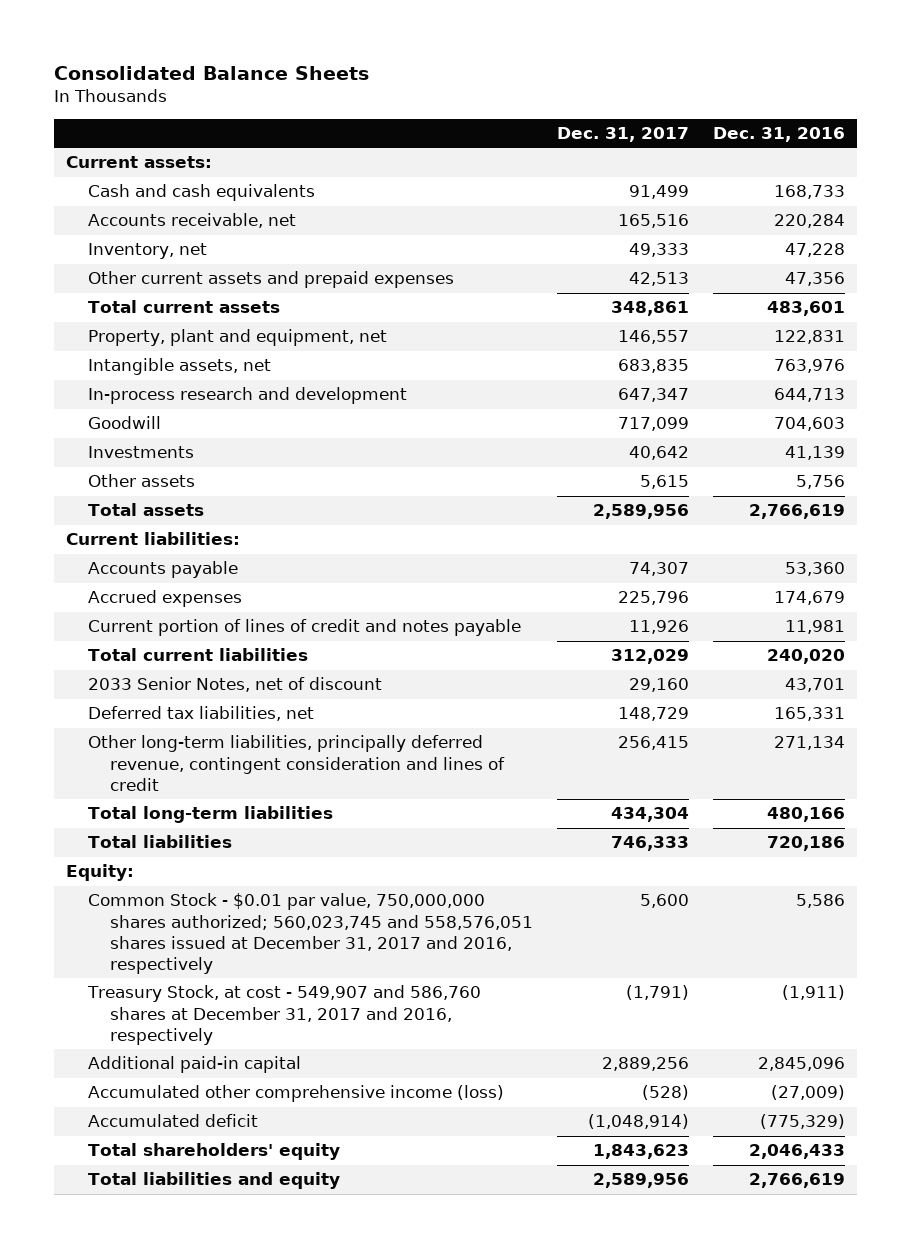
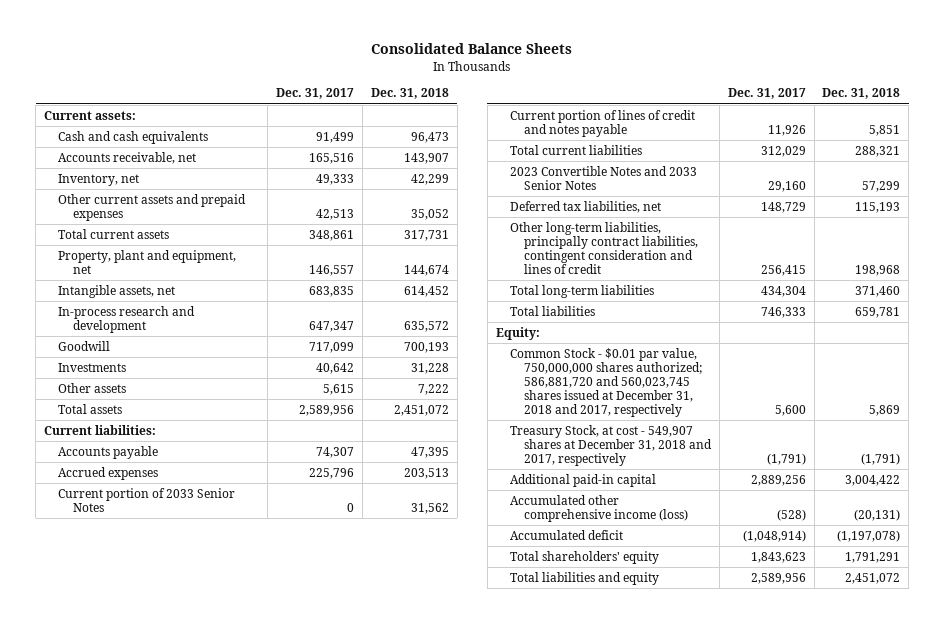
[713,126,846,142] Dec. 31, 2016 -> none
none -> [370,88,449,100] Dec. 31, 2018
none -> [58,487,236,512] Current portion of 2033 Senior Notes
[88,677,383,693] 2033 Senior Notes, net of discount -> [509,165,697,190] 2023 Convertible Notes and 2033 Senior Notes
[88,735,506,791] Other long-term liabilities, principally deferred revenue, contingent consideration and lines of credit -> [509,221,699,275] Other long-term liabilities, principally contract liabilities, contingent consideration and lines of credit
[88,893,534,975] Common Stock - $0.01 par value, 750,000,000 shares authorized; 560,023,745 and 558,576,051 shares issued at December 31, 2017 and 2016, respectively -> [509,347,703,418] Common Stock - $0.01 par value, 750,000,000 shares authorized; 586,881,720 and 560,023,745 shares issued at December 31, 2018 and 2017, respectively
[87,985,482,1045] Treasury Stock, at cost - 549,907 and 586,760 shares at December 31, 2017 and 2016, respectively -> [509,424,713,466] Treasury Stock, at cost - 549,907 shares at December 31, 2018 and 2017, respectively

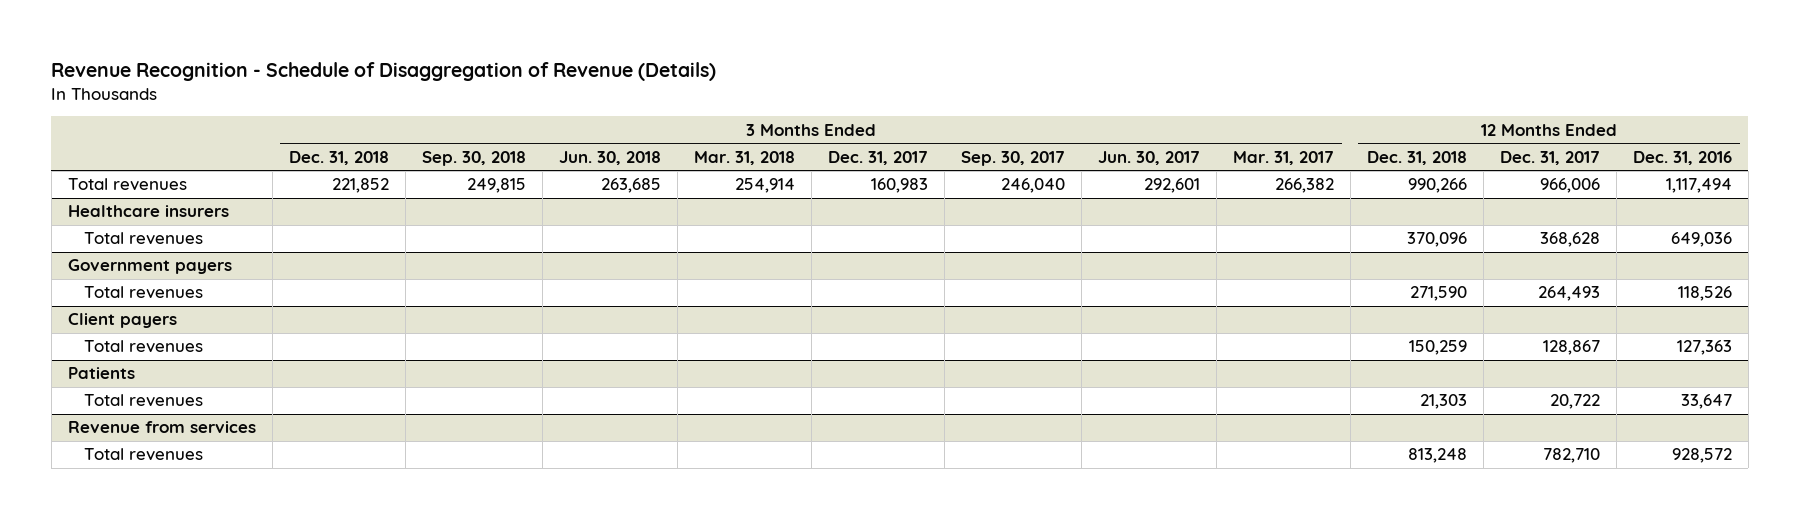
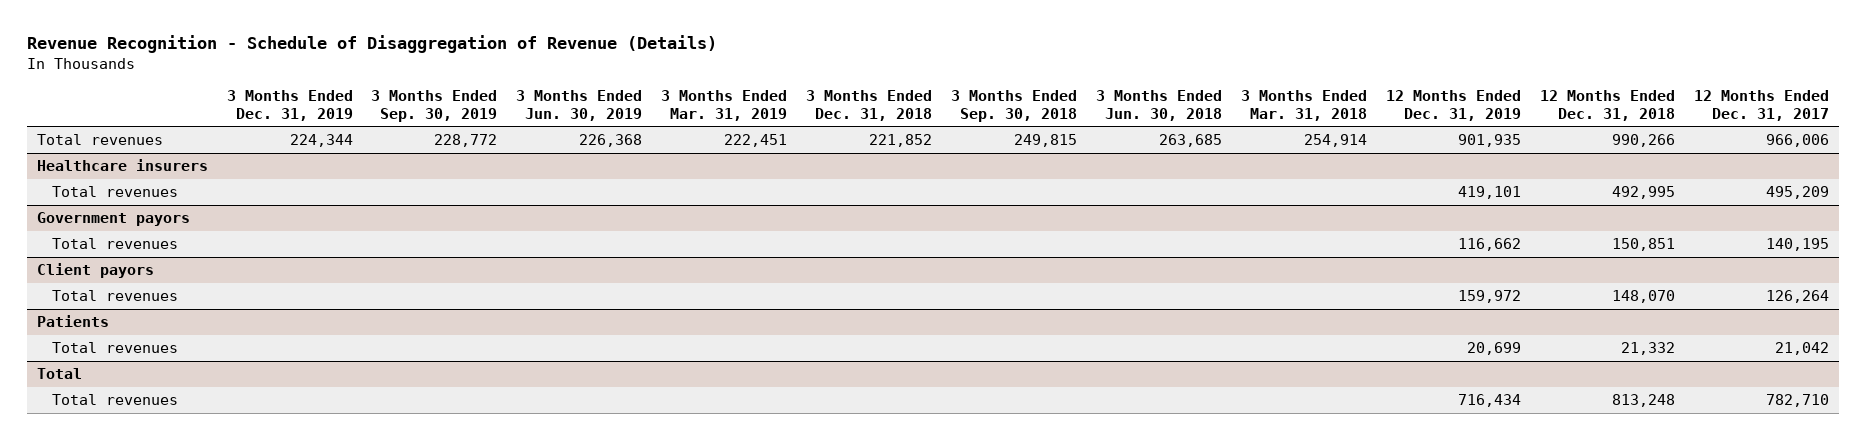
[827,150,928,165] Dec. 31, 2017 -> none
[960,150,1065,166] Sep. 30, 2017 -> none
[1097,150,1200,165] Jun. 30, 2017 -> none
[1232,150,1334,165] Mar. 31, 2017 -> none
[1632,150,1732,165] Dec. 31, 2016 -> none
none -> [226,89,353,121] 3 Months Ended Dec. 31, 2019
none -> [371,89,498,122] 3 Months Ended Sep. 30, 2019
none -> [516,89,643,121] 3 Months Ended Jun. 30, 2019
none -> [661,89,788,121] 3 Months Ended Mar. 31, 2019
none -> [1386,89,1522,121] 12 Months Ended Dec. 31, 2019
[1406,232,1467,248] 370,096 -> [1612,186,1676,200] 492,995
[1539,232,1600,248] 368,628 -> [1766,186,1830,200] 495,209
[67,259,232,275] Government payers -> [36,212,190,227] Government payors
[1409,286,1467,302] 271,590 -> [1612,238,1676,252] 150,851
[1537,286,1600,302] 264,493 -> [1766,238,1830,252] 140,195
[67,313,177,329] Client payers -> [36,263,154,279] Client payors
[1408,340,1467,356] 150,259 -> [1612,290,1676,304] 148,070
[1542,340,1600,356] 128,867 -> [1766,290,1830,304] 126,264
[1419,394,1467,410] 21,303 -> [1621,342,1676,356] 21,332
[1549,394,1600,410] 20,722 -> [1775,342,1830,356] 21,042
[67,421,256,434] Revenue from services -> [36,368,82,380] Total

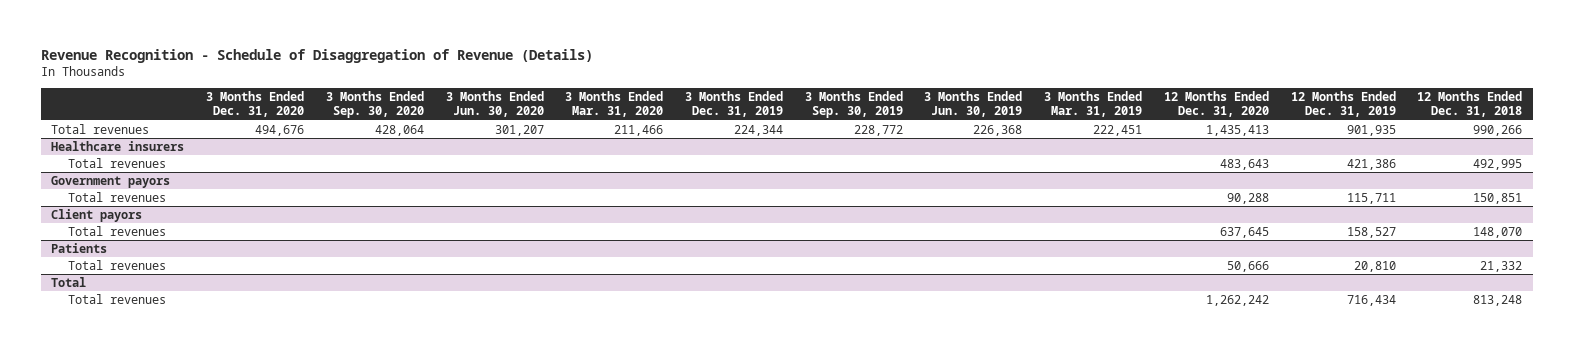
[806,89,933,121] 3 Months Ended Dec. 31, 2018 -> none
[951,89,1078,122] 3 Months Ended Sep. 30, 2018 -> none
[1096,89,1223,121] 3 Months Ended Jun. 30, 2018 -> none
[1241,89,1368,121] 3 Months Ended Mar. 31, 2018 -> none
[1694,89,1830,121] 12 Months Ended Dec. 31, 2017 -> none
none -> [206,91,305,118] 3 Months Ended Dec. 31, 2020
none -> [325,91,424,119] 3 Months Ended Sep. 30, 2020
none -> [445,91,544,118] 3 Months Ended Jun. 30, 2020
none -> [565,91,664,118] 3 Months Ended Mar. 31, 2020
none -> [1163,91,1269,118] 12 Months Ended Dec. 31, 2020
[1458,186,1522,200] 419,101 -> [1346,159,1396,171] 421,386
[1458,238,1522,252] 116,662 -> [1346,193,1396,205] 115,711
[1458,290,1522,304] 159,972 -> [1346,227,1396,239] 158,527
[1467,342,1522,356] 20,699 -> [1353,261,1396,273] 20,810

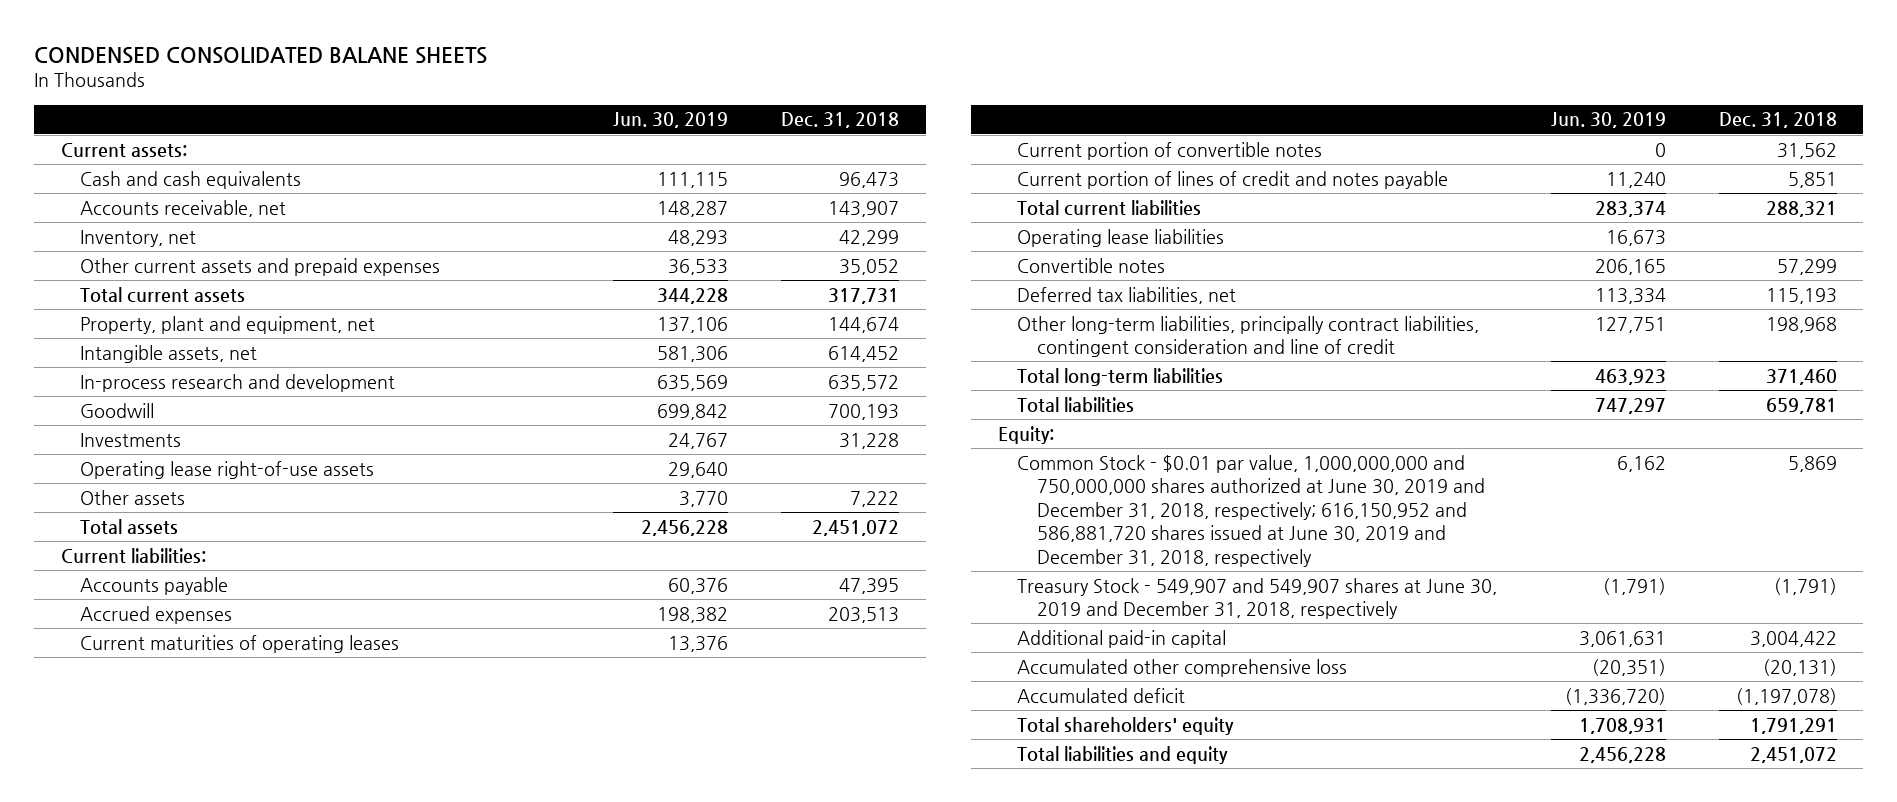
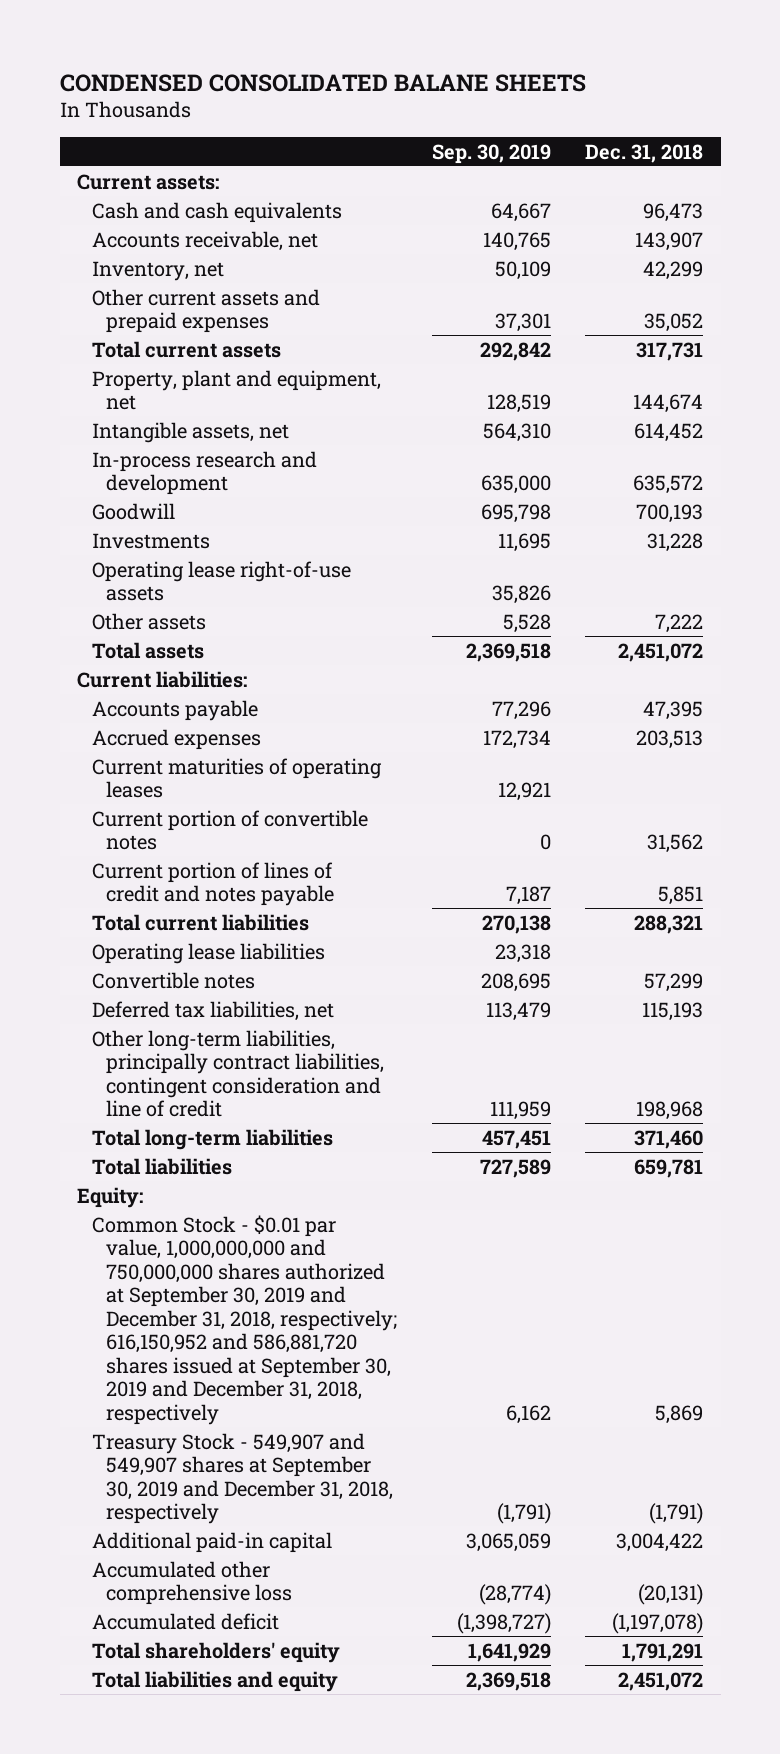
[613,112,729,129] Jun. 30, 2019 -> none
none -> [431,143,551,164] Sep. 30, 2019
[1017,454,1485,567] Common Stock - $0.01 par value, 1,000,000,000 and 750,000,000 shares authorized at June 30, 2019 and December 31, 2018, respectively; 616,150,952 and 586,881,720 shares issued at June 30, 2019 and December 31, 2018, respectively -> [91,1214,398,1425] Common Stock - $0.01 par value, 1,000,000,000 and 750,000,000 shares authorized at September 30, 2019 and December 31, 2018, respectively; 616,150,952 and 586,881,720 shares issued at September 30, 2019 and December 31, 2018, respectively
[1017,577,1498,620] Treasury Stock - 549,907 and 549,907 shares at June 30, 2019 and December 31, 2018, respectively -> [91,1432,394,1525] Treasury Stock - 549,907 and 549,907 shares at September 30, 2019 and December 31, 2018, respectively

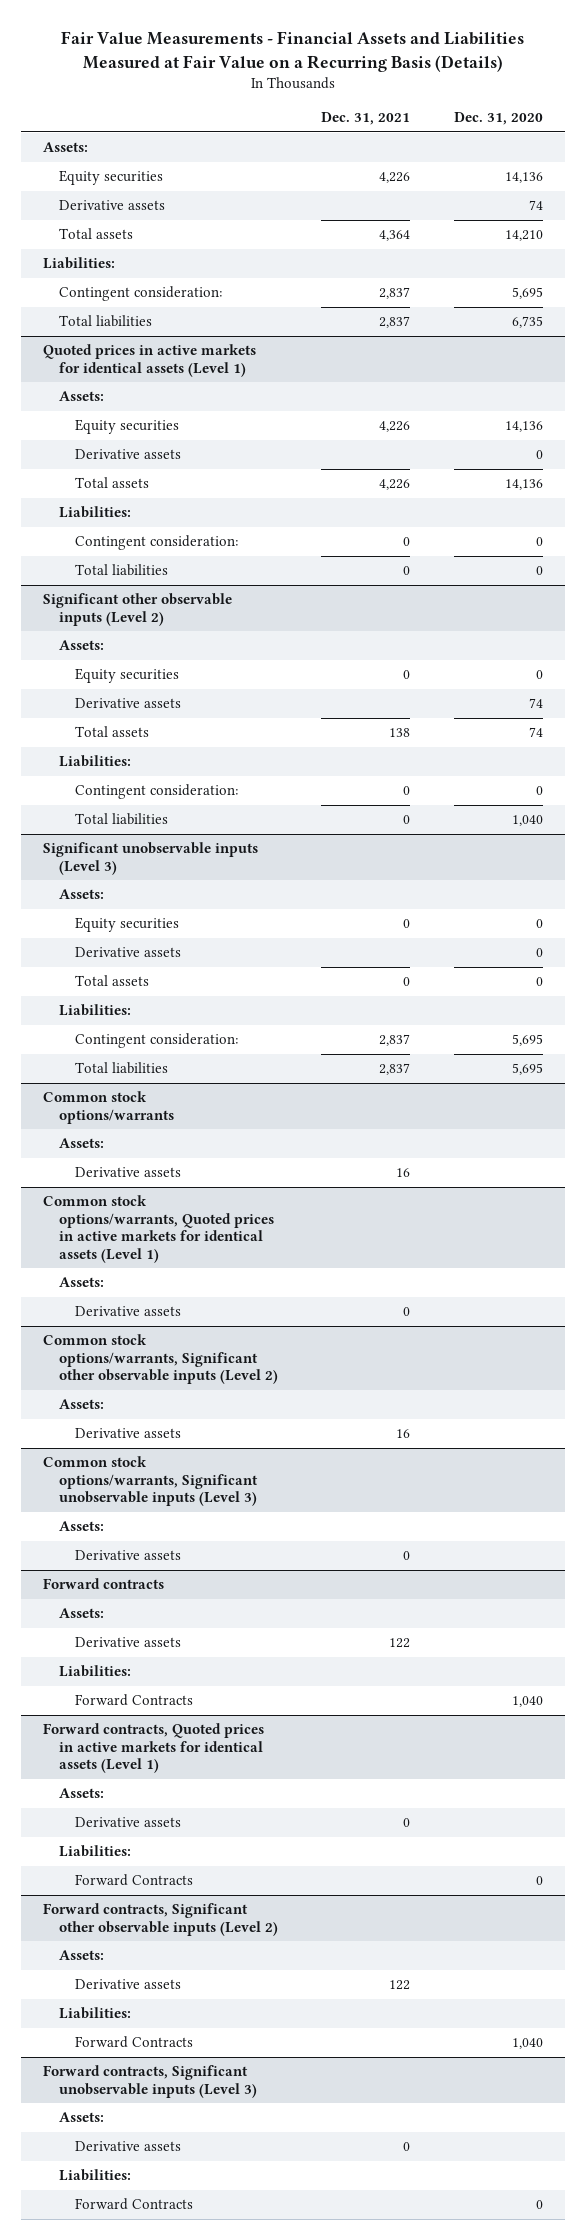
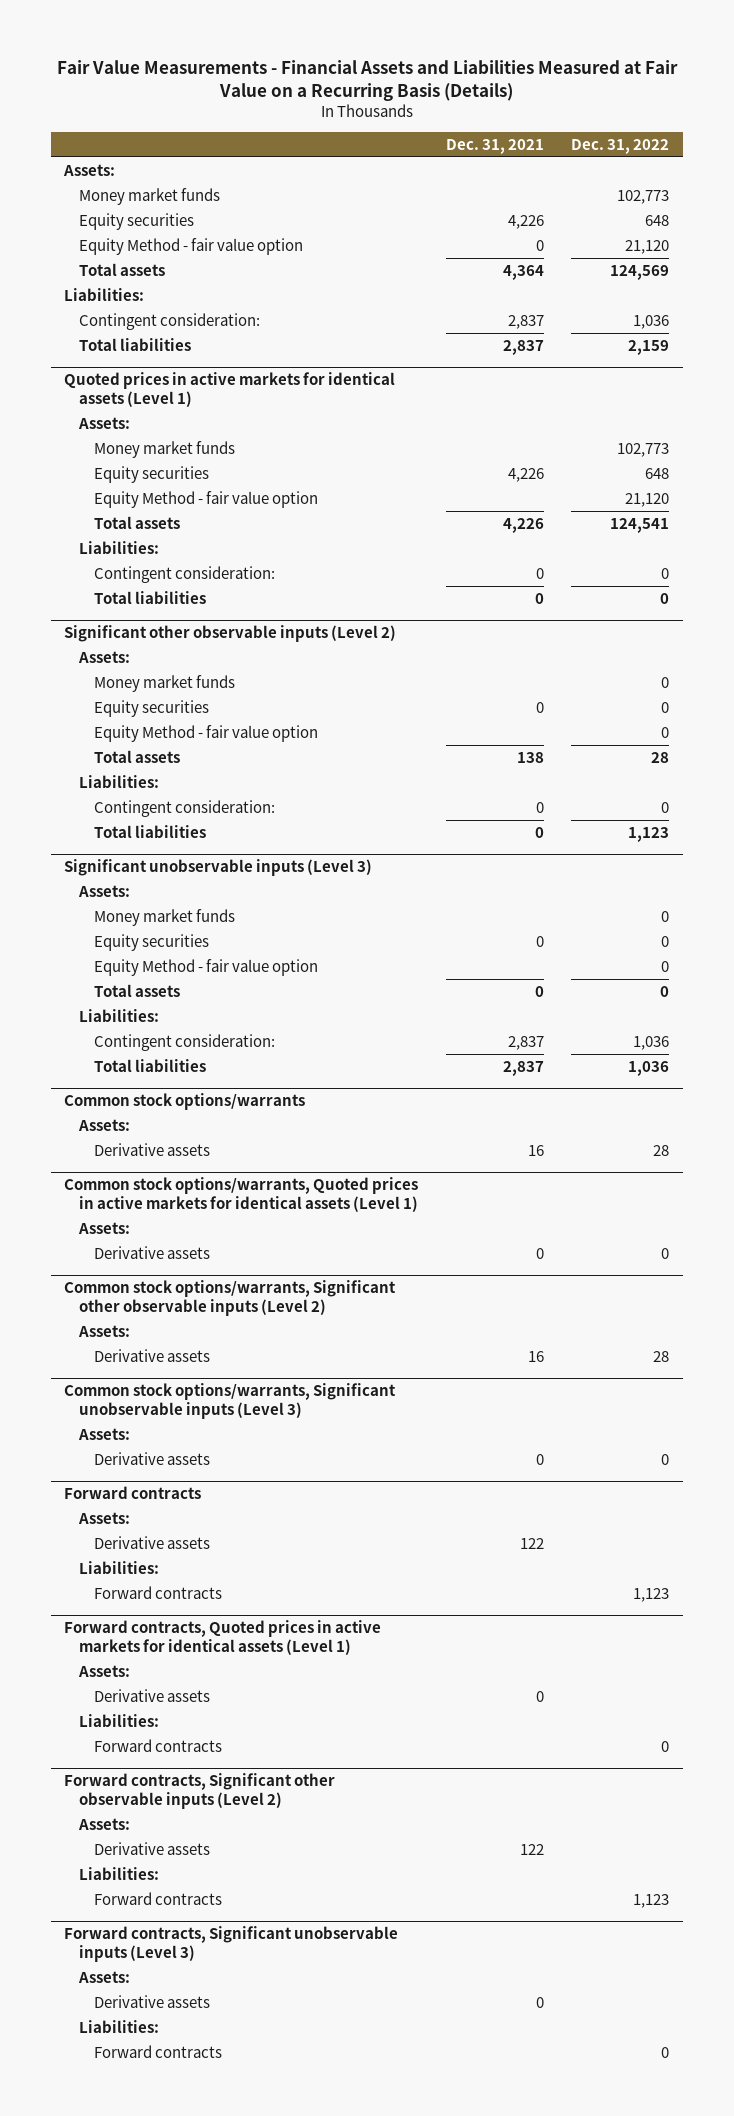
[453,112,543,126] Dec. 31, 2020 -> none
none -> [571,138,670,154] Dec. 31, 2022
none -> [79,187,221,205] Money market funds
[58,200,165,211] Derivative assets -> none
none -> [79,237,304,255] Equity Method - fair value option
none -> [94,440,236,458] Money market funds
[74,449,181,460] Derivative assets -> none
none -> [94,490,319,508] Equity Method - fair value option
none -> [94,674,236,692] Money market funds
[74,698,181,709] Derivative assets -> none
none -> [94,724,319,742] Equity Method - fair value option
none -> [94,908,236,926] Money market funds
[74,947,181,958] Derivative assets -> none
none -> [94,958,319,976] Equity Method - fair value option
[74,1694,193,1707] Forward Contracts -> [94,1585,223,1599] Forward contracts
[74,1874,193,1887] Forward Contracts -> [94,1738,223,1752] Forward contracts
[74,2036,193,2049] Forward Contracts -> [94,1891,223,1905] Forward contracts
[74,2198,193,2211] Forward Contracts -> [94,2044,223,2058] Forward contracts

